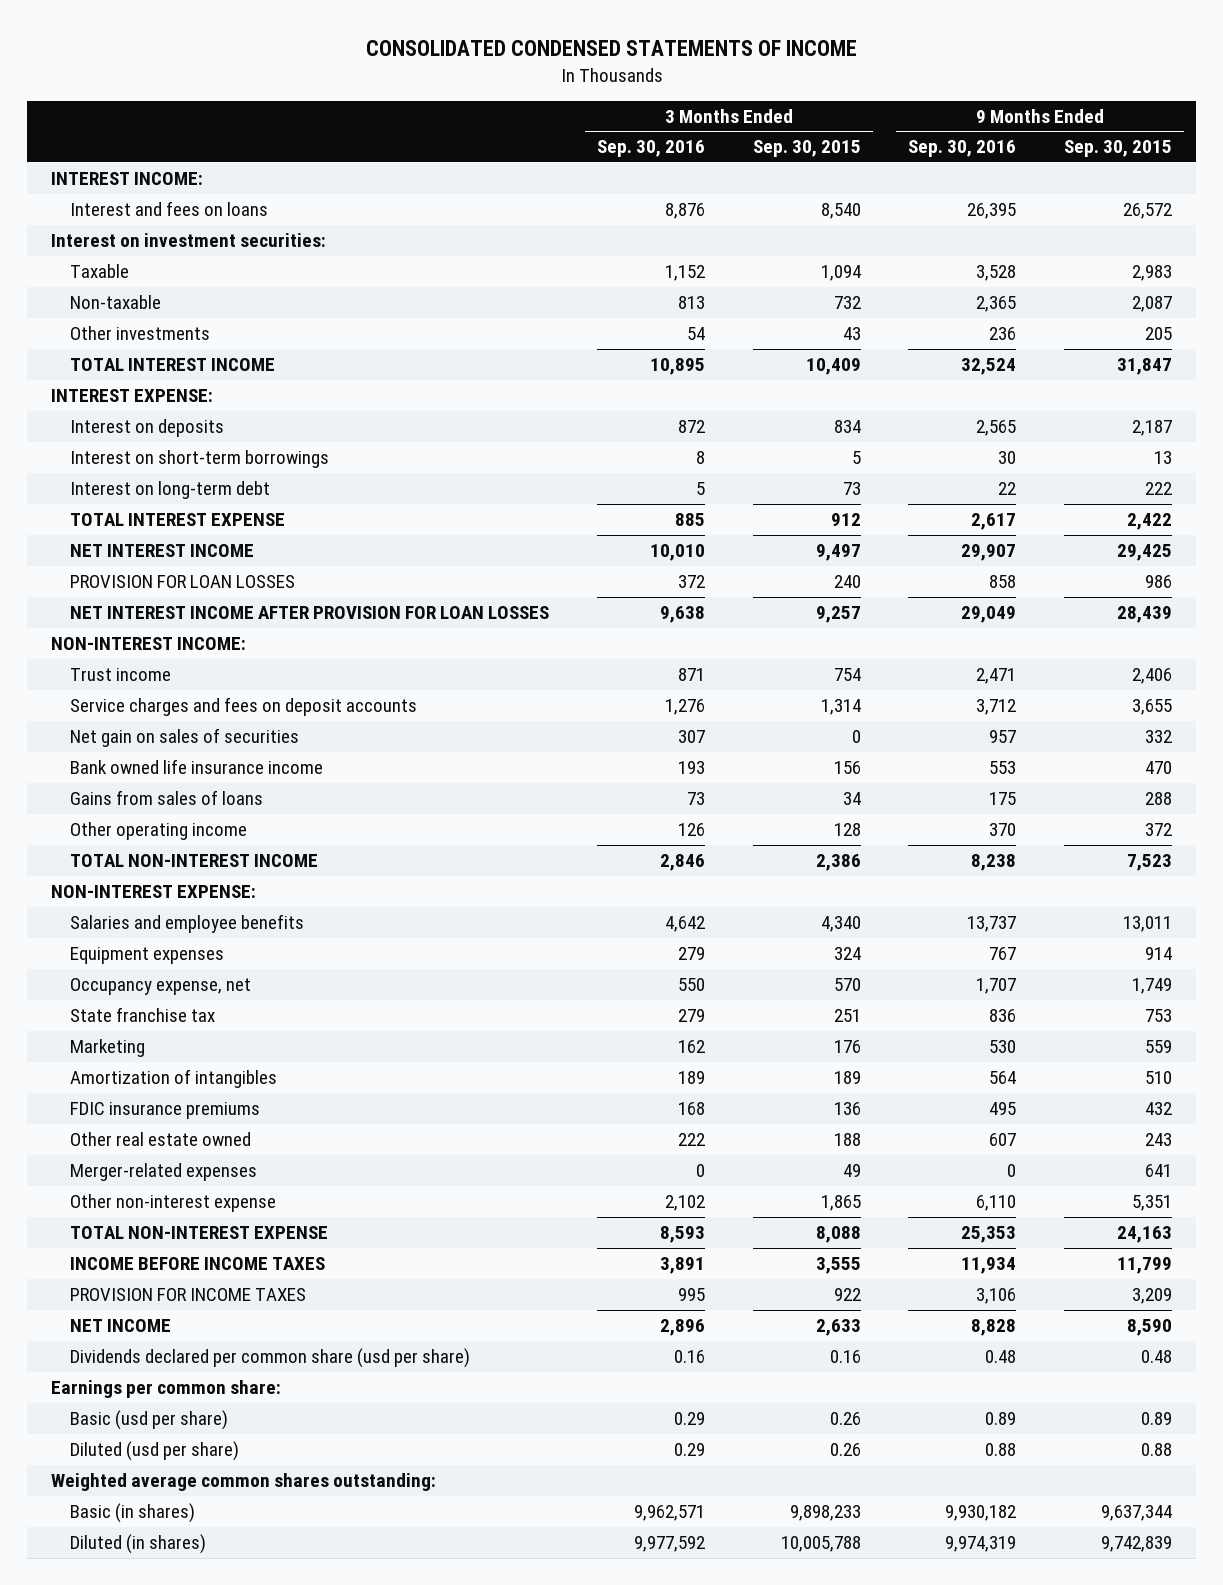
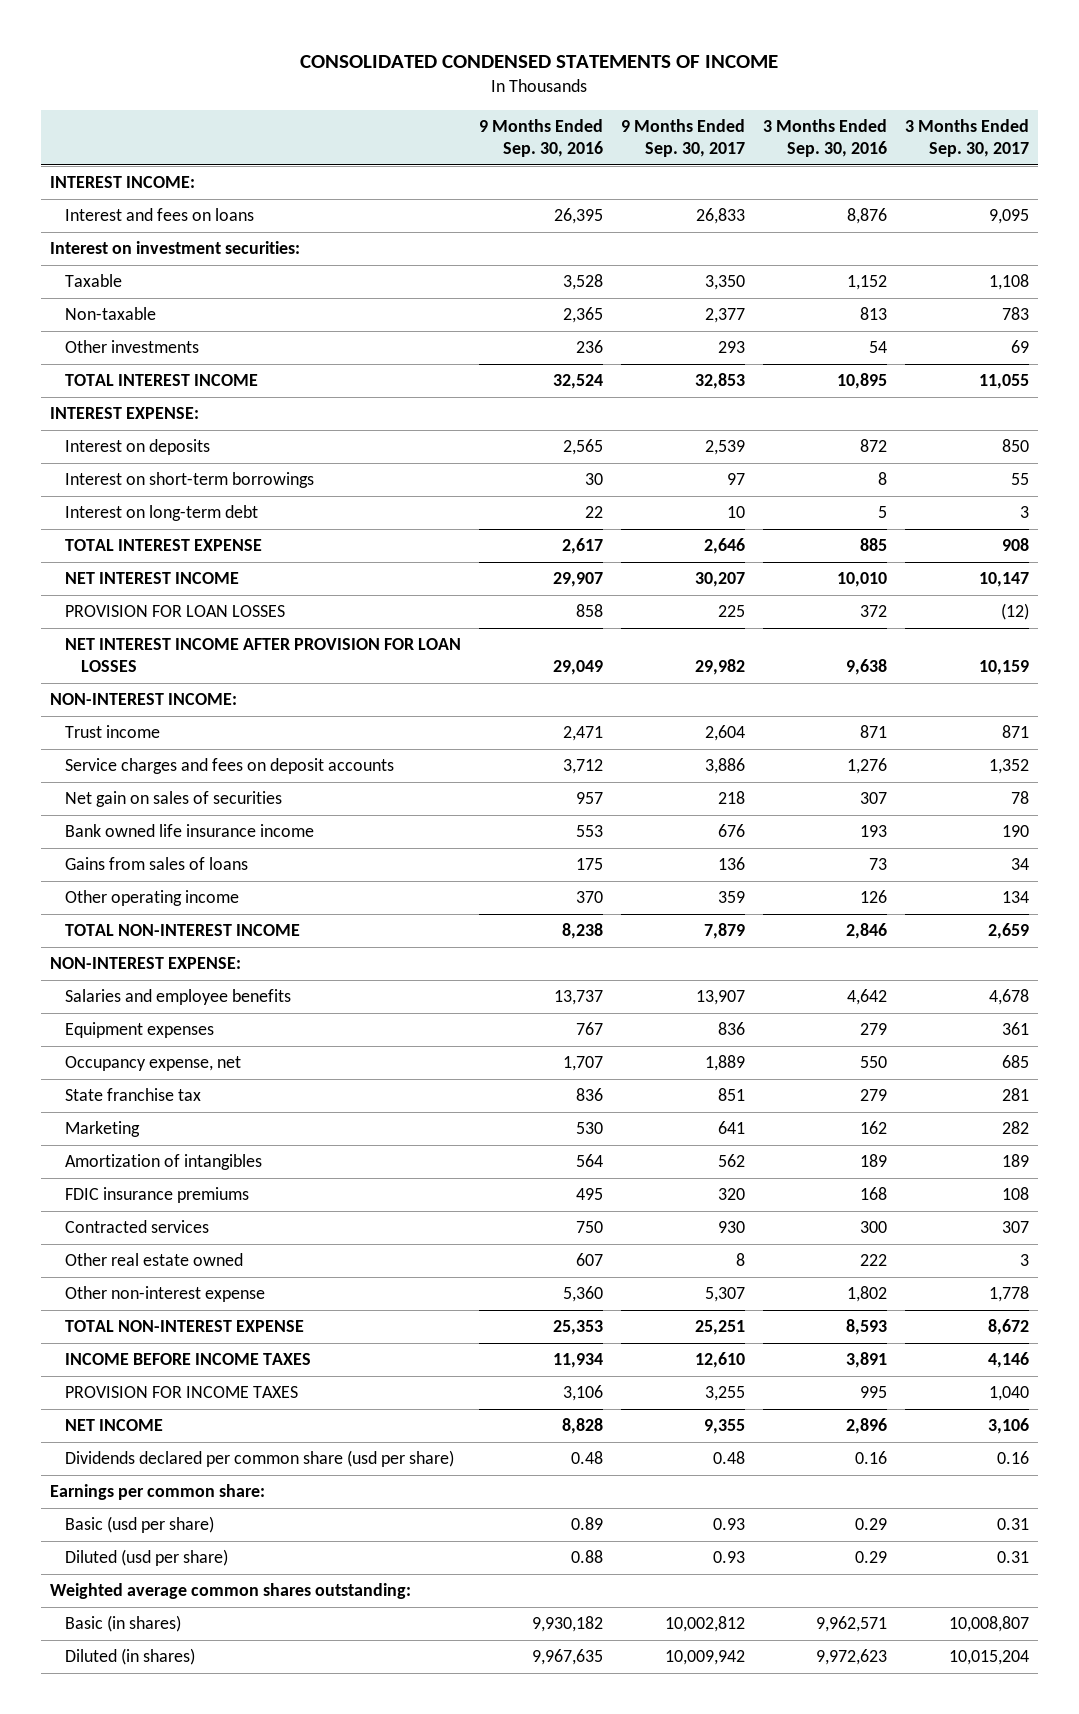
[752,140,861,158] Sep. 30, 2015 -> none
[1064,140,1173,158] Sep. 30, 2015 -> none
none -> [621,119,746,158] 9 Months Ended Sep. 30, 2017
none -> [905,119,1030,158] 3 Months Ended Sep. 30, 2017
none -> [65,1220,210,1234] Contracted services
[70,1162,258,1181] Merger-related expenses -> none
[664,1194,705,1211] 2,102 -> [847,1286,888,1303] 1,802
[976,1194,1017,1211] 6,110 -> [563,1286,604,1303] 5,360
[633,1535,705,1552] 9,977,592 -> [816,1649,888,1666] 9,972,623
[945,1535,1017,1552] 9,974,319 -> [532,1649,604,1666] 9,967,635

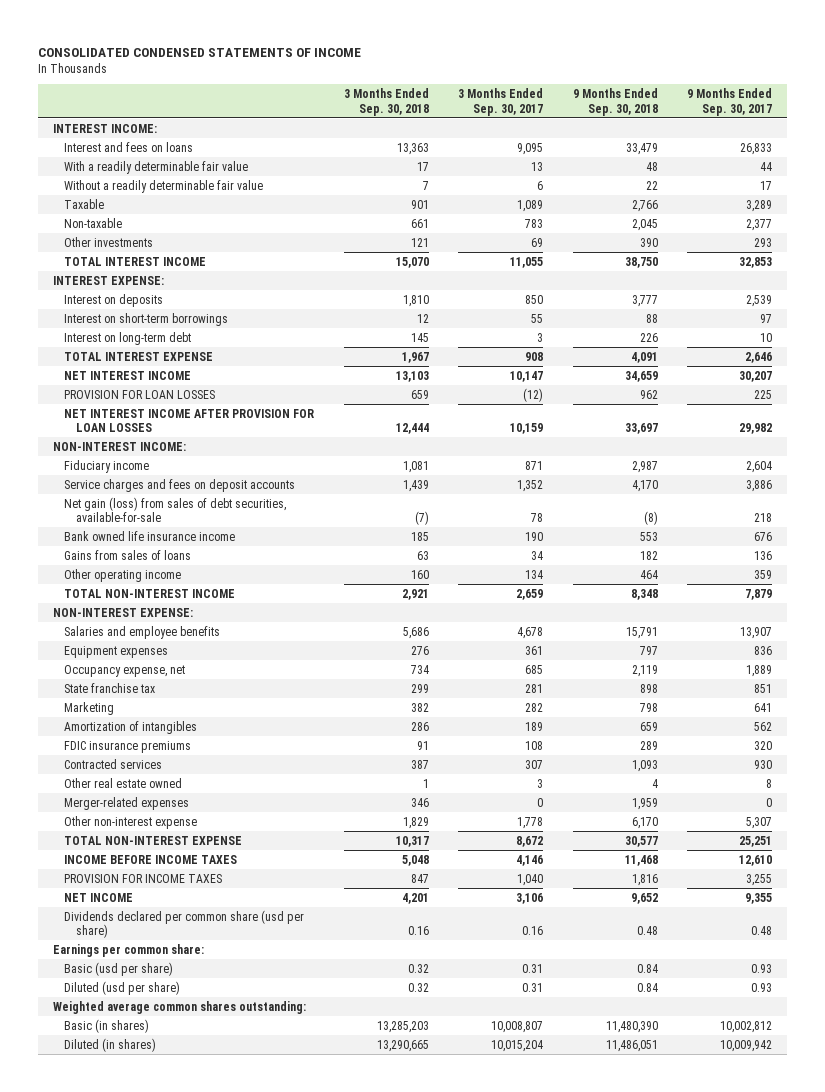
[479,119,604,158] 9 Months Ended Sep. 30, 2016 -> none
[763,119,888,158] 3 Months Ended Sep. 30, 2016 -> none
none -> [343,87,429,116] 3 Months Ended Sep. 30, 2018
none -> [572,87,658,116] 9 Months Ended Sep. 30, 2018
[49,241,300,255] Interest on investment securities: -> none
none -> [64,160,249,174] With a readily determinable fair value
none -> [64,179,264,193] Without a readily determinable fair value
[705,275,746,291] 3,350 -> [746,199,773,212] 3,289
[989,274,1030,291] 1,108 -> [517,199,544,212] 1,089
[65,725,161,739] Trust income -> [64,459,150,473] Fiduciary income
[65,791,283,808] Net gain on sales of securities -> [64,496,287,523] Net gain (loss) from sales of debt securities, available-for-sale
none -> [64,796,190,810] Merger-related expenses

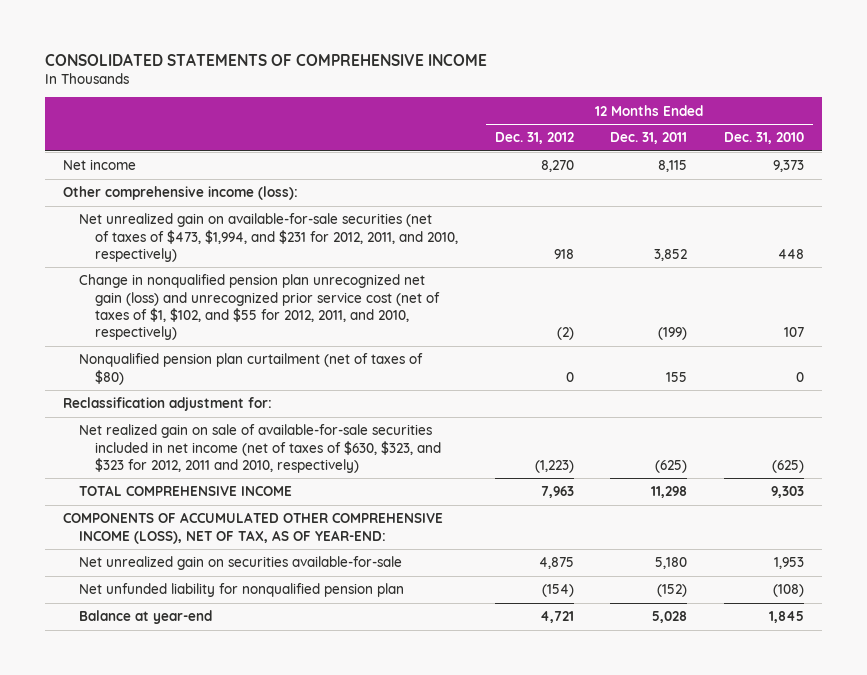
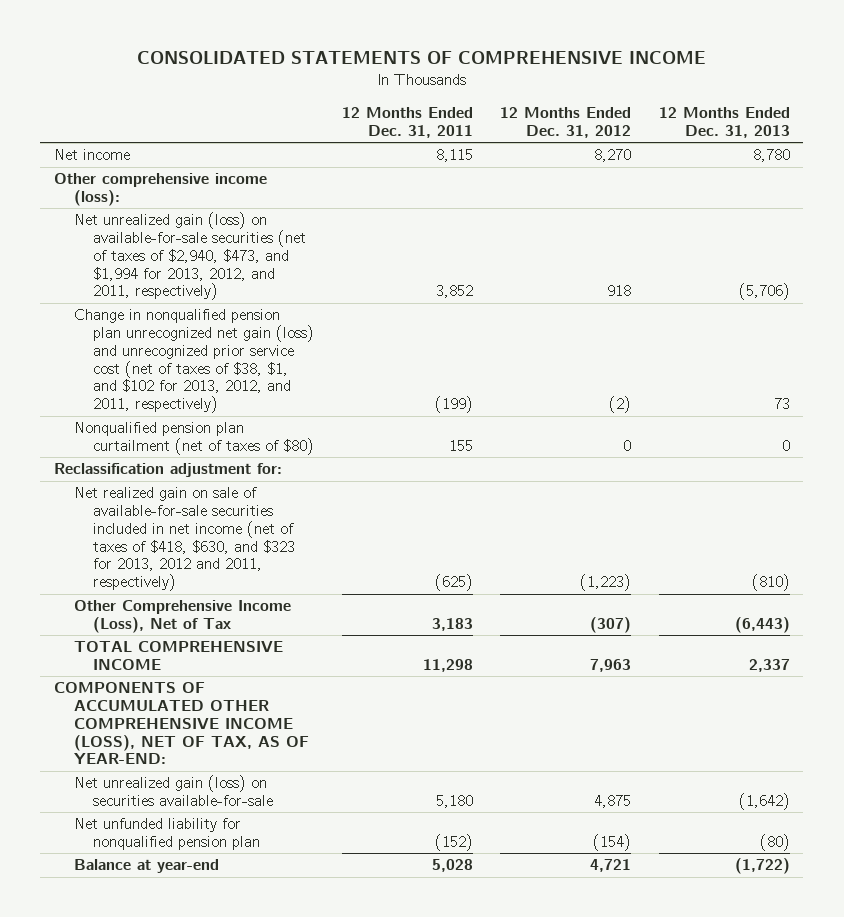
[724,132,805,145] Dec. 31, 2010 -> none
none -> [658,106,790,138] 12 Months Ended Dec. 31, 2013
[79,213,459,262] Net unrealized gain on available-for-sale securities (net of taxes of $473, $1,994, and $231 for 2012, 2011, and 2010, respectively) -> [73,212,307,301] Net unrealized gain (loss) on available-for-sale securities (net of taxes of $2,940, $473, and $1,994 for 2013, 2012, and 2011, respectively)
[79,274,441,341] Change in nonqualified pension plan unrecognized net gain (loss) and unrecognized prior service cost (net of taxes of $1, $102, and $55 for 2012, 2011, and 2010, respectively) -> [73,309,315,414] Change in nonqualified pension plan unrecognized net gain (loss) and unrecognized prior service cost (net of taxes of $38, $1, and $102 for 2013, 2012, and 2011, respectively)
[79,424,442,473] Net realized gain on sale of available-for-sale securities included in net income (net of taxes of $630, $323, and $323 for 2012, 2011 and 2010, respectively) -> [73,487,296,592] Net realized gain on sale of available-for-sale securities included in net income (net of taxes of $418, $630, and $323 for 2013, 2012 and 2011, respectively)
none -> [73,600,291,633] Other Comprehensive Income (Loss), Net of Tax
[79,556,403,571] Net unrealized gain on securities available-for-sale -> [73,775,274,806] Net unrealized gain (loss) on securities available-for-sale

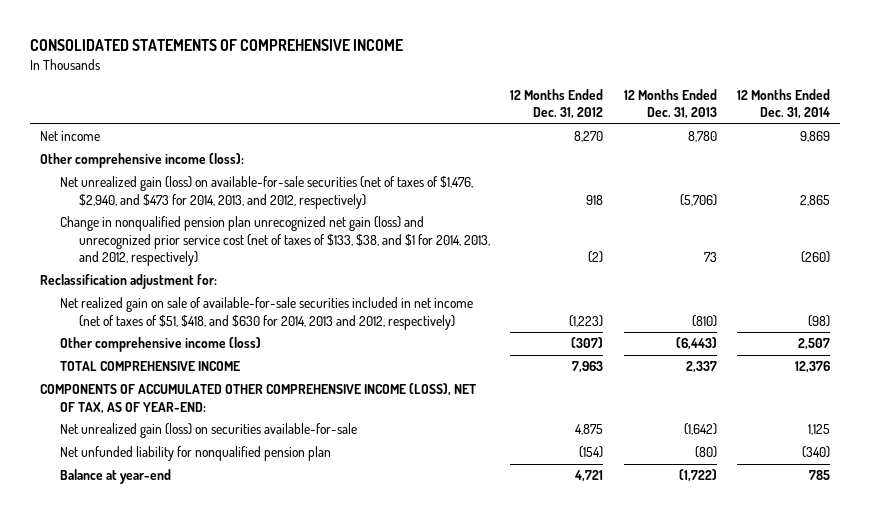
[341,106,473,138] 12 Months Ended Dec. 31, 2011 -> none
none -> [736,88,830,120] 12 Months Ended Dec. 31, 2014
[73,422,315,455] Nonqualified pension plan curtailment (net of taxes of $80) -> none
[73,212,307,301] Net unrealized gain (loss) on available-for-sale securities (net of taxes of $2,940, $473, and $1,994 for 2013, 2012, and 2011, respectively) -> [59,176,473,209] Net unrealized gain (loss) on available-for-sale securities (net of taxes of $1,476, $2,940, and $473 for 2014, 2013, and 2012, respectively)
[73,309,315,414] Change in nonqualified pension plan unrecognized net gain (loss) and unrecognized prior service cost (net of taxes of $38, $1, and $102 for 2013, 2012, and 2011, respectively) -> [59,216,491,267] Change in nonqualified pension plan unrecognized net gain (loss) and unrecognized prior service cost (net of taxes of $133, $38, and $1 for 2014, 2013, and 2012, respectively)
[73,487,296,592] Net realized gain on sale of available-for-sale securities included in net income (net of taxes of $418, $630, and $323 for 2013, 2012 and 2011, respectively) -> [59,297,473,330] Net realized gain on sale of available-for-sale securities included in net income (net of taxes of $51, $418, and $630 for 2014, 2013 and 2012, respectively)
[73,600,291,633] Other Comprehensive Income (Loss), Net of Tax -> [59,337,261,353] Other comprehensive income (loss)

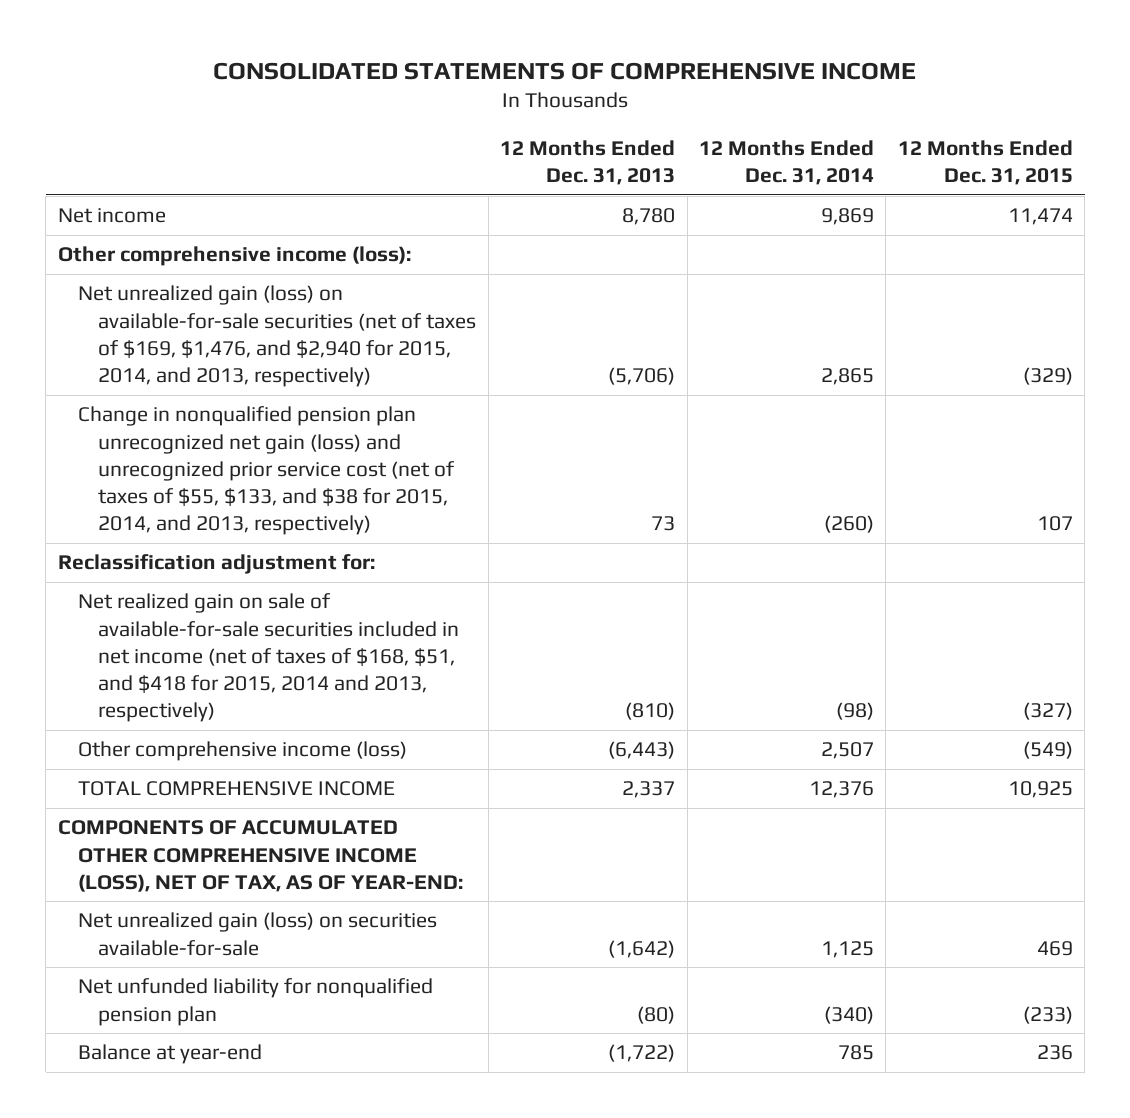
[510,88,604,120] 12 Months Ended Dec. 31, 2012 -> none
none -> [897,139,1073,185] 12 Months Ended Dec. 31, 2015
[59,176,473,209] Net unrealized gain (loss) on available-for-sale securities (net of taxes of $1,476, $2,940, and $473 for 2014, 2013, and 2012, respectively) -> [78,285,477,387] Net unrealized gain (loss) on available-for-sale securities (net of taxes of $169, $1,476, and $2,940 for 2015, 2014, and 2013, respectively)
[59,216,491,267] Change in nonqualified pension plan unrecognized net gain (loss) and unrecognized prior service cost (net of taxes of $133, $38, and $1 for 2014, 2013, and 2012, respectively) -> [78,406,456,536] Change in nonqualified pension plan unrecognized net gain (loss) and unrecognized prior service cost (net of taxes of $55, $133, and $38 for 2015, 2014, and 2013, respectively)
[59,297,473,330] Net realized gain on sale of available-for-sale securities included in net income (net of taxes of $51, $418, and $630 for 2014, 2013 and 2012, respectively) -> [78,593,460,723] Net realized gain on sale of available-for-sale securities included in net income (net of taxes of $168, $51, and $418 for 2015, 2014 and 2013, respectively)

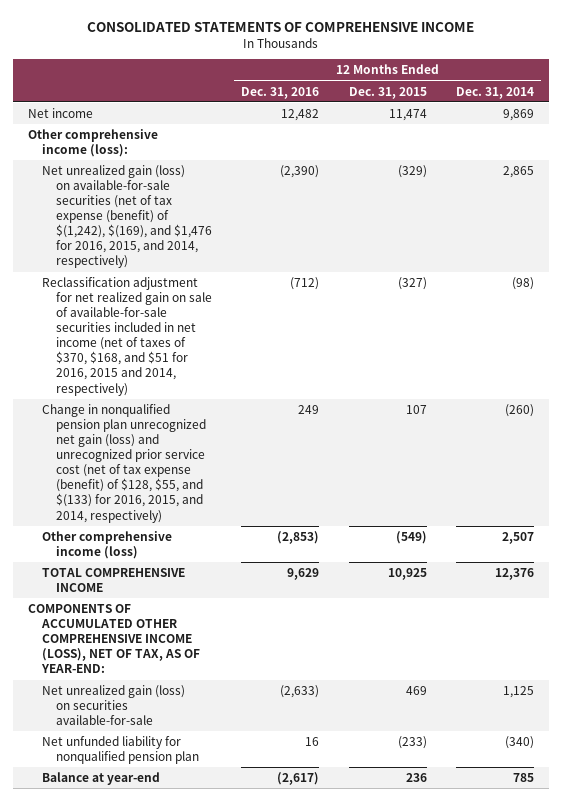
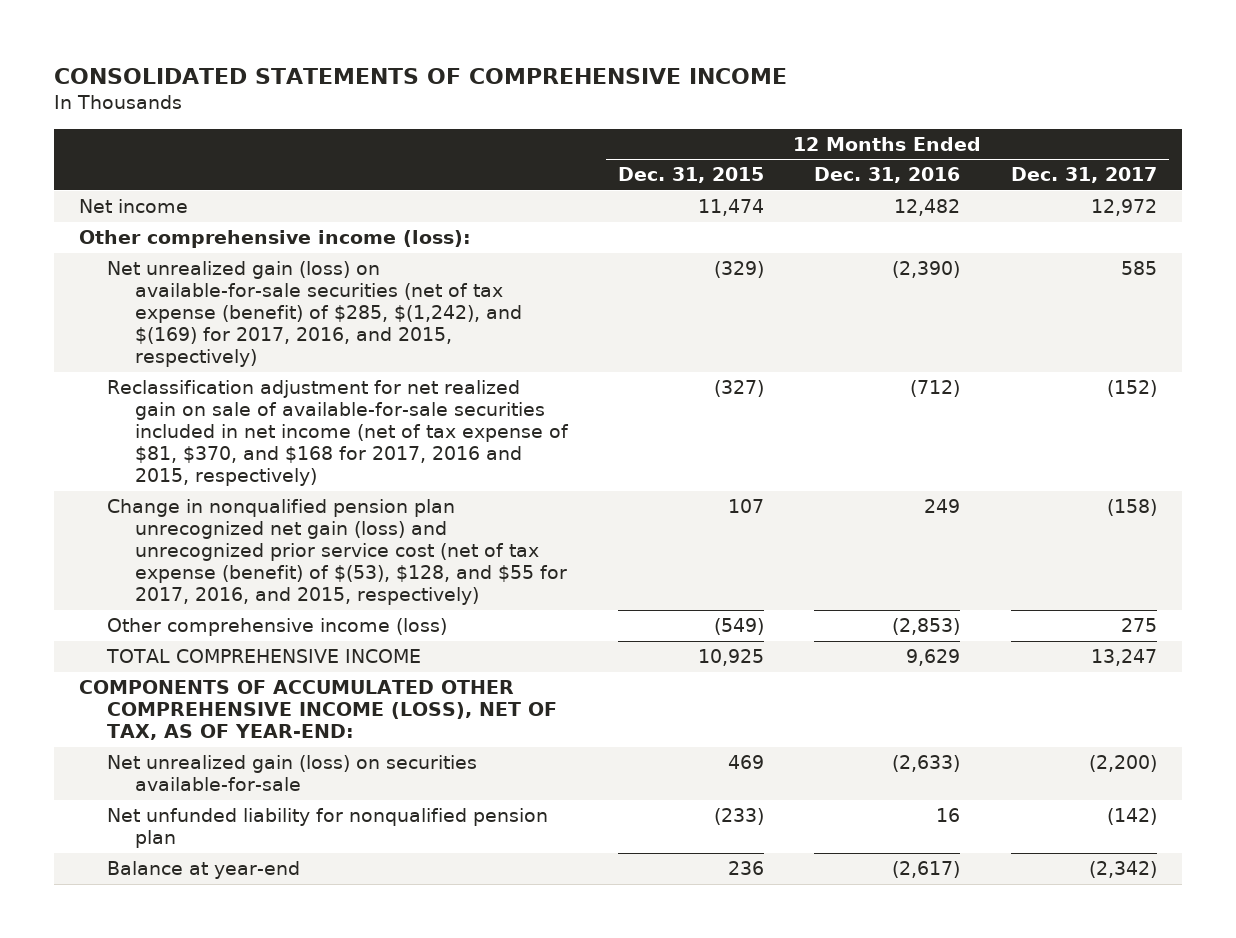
[456,86,535,99] Dec. 31, 2014 -> none
none -> [1010,167,1157,184] Dec. 31, 2017
[41,164,213,269] Net unrealized gain (loss) on available-for-sale securities (net of tax expense (benefit) of $(1,242), $(169), and $1,476 for 2016, 2015, and 2014, respectively) -> [107,261,523,368] Net unrealized gain (loss) on available-for-sale securities (net of tax expense (benefit) of $285, $(1,242), and $(169) for 2017, 2016, and 2015, respectively)
[41,276,213,396] Reclassification adjustment for net realized gain on sale of available-for-sale securities included in net income (net of taxes of $370, $168, and $51 for 2016, 2015 and 2014, respectively) -> [107,380,570,487] Reclassification adjustment for net realized gain on sale of available-for-sale securities included in net income (net of tax expense of $81, $370, and $168 for 2017, 2016 and 2015, respectively)
[41,403,207,523] Change in nonqualified pension plan unrecognized net gain (loss) and unrecognized prior service cost (net of tax expense (benefit) of $128, $55, and $(133) for 2016, 2015, and 2014, respectively) -> [107,499,568,606] Change in nonqualified pension plan unrecognized net gain (loss) and unrecognized prior service cost (net of tax expense (benefit) of $(53), $128, and $55 for 2017, 2016, and 2015, respectively)

